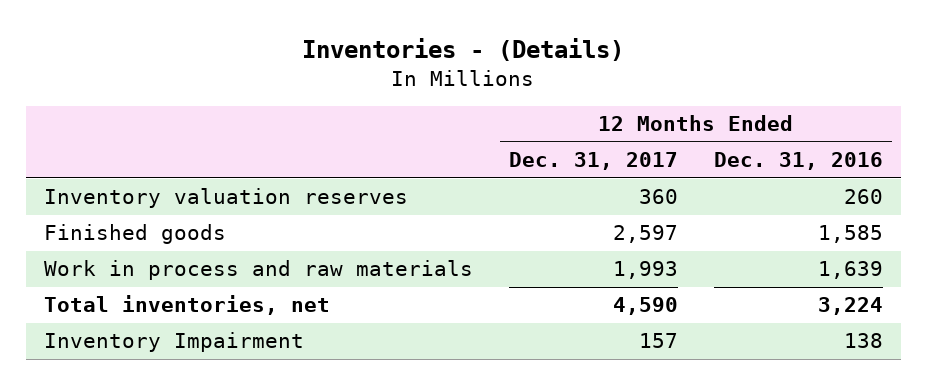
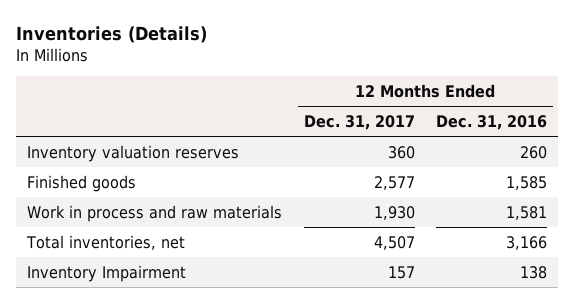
[302,37,625,61] Inventories - (Details) -> [16,25,208,43] Inventories (Details)
[612,225,678,244] 2,597 -> [373,175,415,190] 2,577
[612,261,678,280] 1,993 -> [373,205,415,220] 1,930
[817,261,883,280] 1,639 -> [506,205,548,220] 1,581
[612,297,678,316] 4,590 -> [373,235,415,250] 4,507
[817,297,883,316] 3,224 -> [506,235,548,250] 3,166

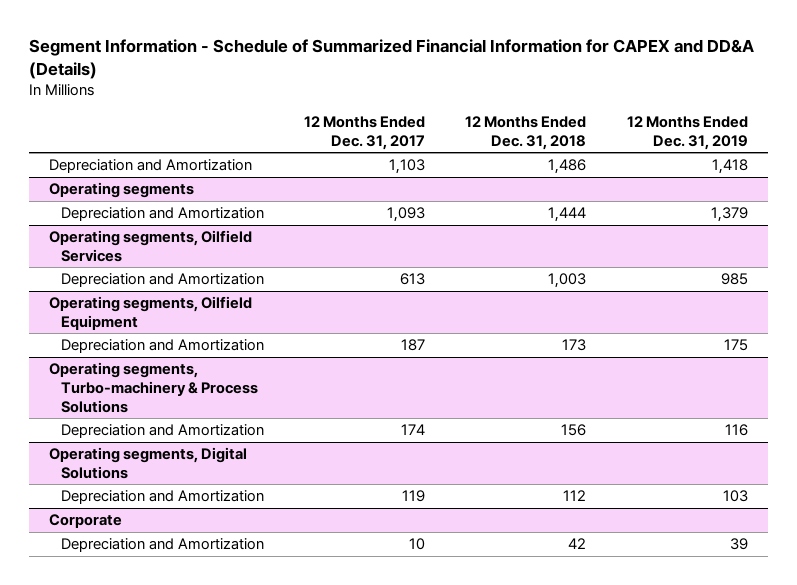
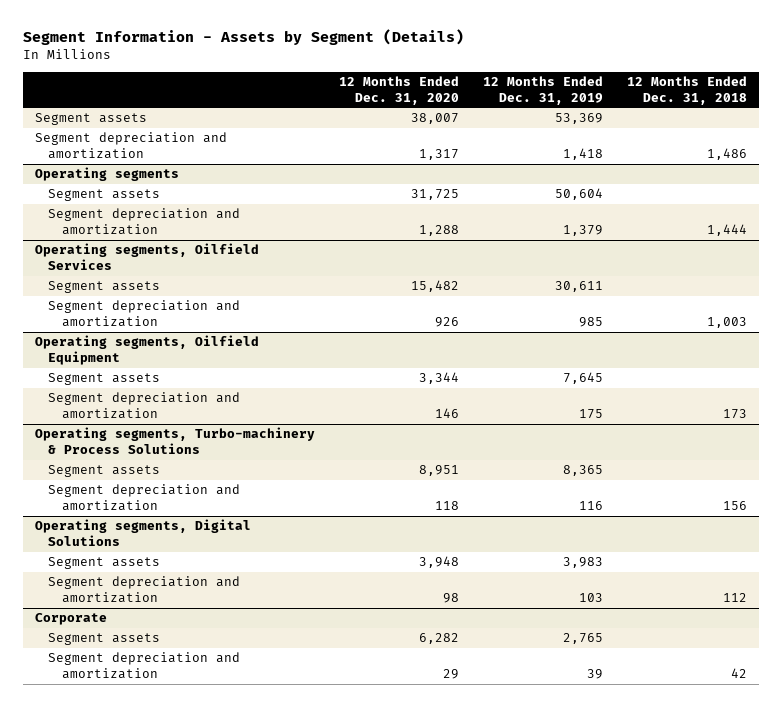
[28,38,754,80] Segment Information - Schedule of Summarized Financial Information for CAPEX and DD&A (Details) -> [22,29,464,46] Segment Information - Assets by Segment (Details)
[303,116,425,150] 12 Months Ended Dec. 31, 2017 -> none
none -> [338,75,459,105] 12 Months Ended Dec. 31, 2020
none -> [34,113,147,126] Segment assets
[49,159,253,174] Depreciation and Amortization -> [34,132,227,160] Segment depreciation and amortization
none -> [48,189,161,202] Segment assets
[60,207,264,222] Depreciation and Amortization -> [48,208,241,236] Segment depreciation and amortization
none -> [48,281,161,294] Segment assets
[60,273,264,288] Depreciation and Amortization -> [48,300,241,328] Segment depreciation and amortization
none -> [48,373,161,386] Segment assets
[60,339,264,354] Depreciation and Amortization -> [48,392,241,420] Segment depreciation and amortization
none -> [48,465,161,478] Segment assets
[60,424,264,439] Depreciation and Amortization -> [48,484,241,512] Segment depreciation and amortization
none -> [48,557,161,570] Segment assets
[60,490,264,505] Depreciation and Amortization -> [48,576,241,604] Segment depreciation and amortization
none -> [48,633,161,646] Segment assets
[60,538,264,553] Depreciation and Amortization -> [48,652,241,680] Segment depreciation and amortization

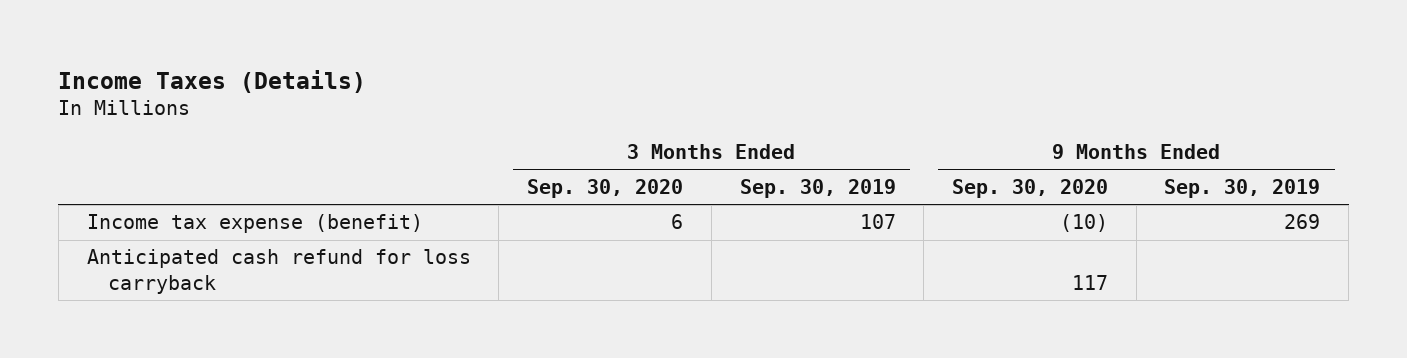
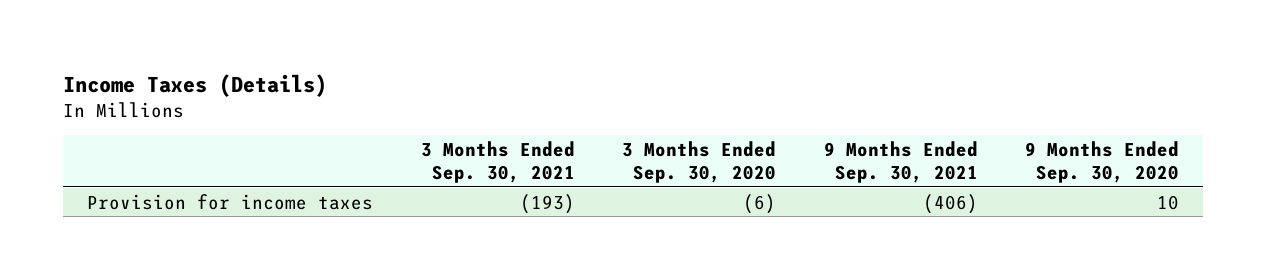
[739,179,896,199] Sep. 30, 2019 -> none
[1164,179,1321,199] Sep. 30, 2019 -> none
none -> [420,141,575,184] 3 Months Ended Sep. 30, 2021
none -> [823,141,978,184] 9 Months Ended Sep. 30, 2021
[86,249,471,294] Anticipated cash refund for loss carryback -> none
[86,214,423,234] Income tax expense (benefit) -> [86,193,373,210] Provision for income taxes
[671,214,684,230] 6 -> [743,193,777,214] (6)
[1059,214,1108,233] (10) -> [1157,194,1180,210] 10

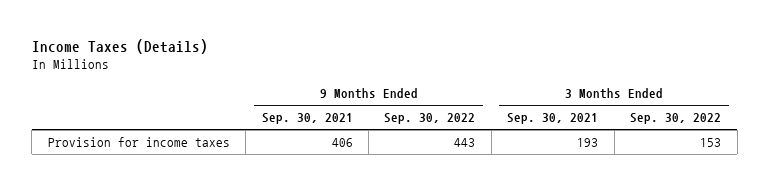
[622,141,777,184] 3 Months Ended Sep. 30, 2020 -> none
[1025,141,1180,184] 9 Months Ended Sep. 30, 2020 -> none
none -> [384,113,476,125] Sep. 30, 2022
none -> [630,113,722,125] Sep. 30, 2022
[519,193,575,214] (193) -> [577,138,599,148] 193
[922,193,978,214] (406) -> [331,138,353,148] 406

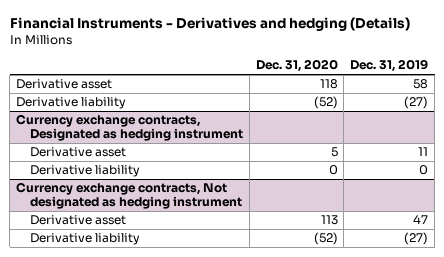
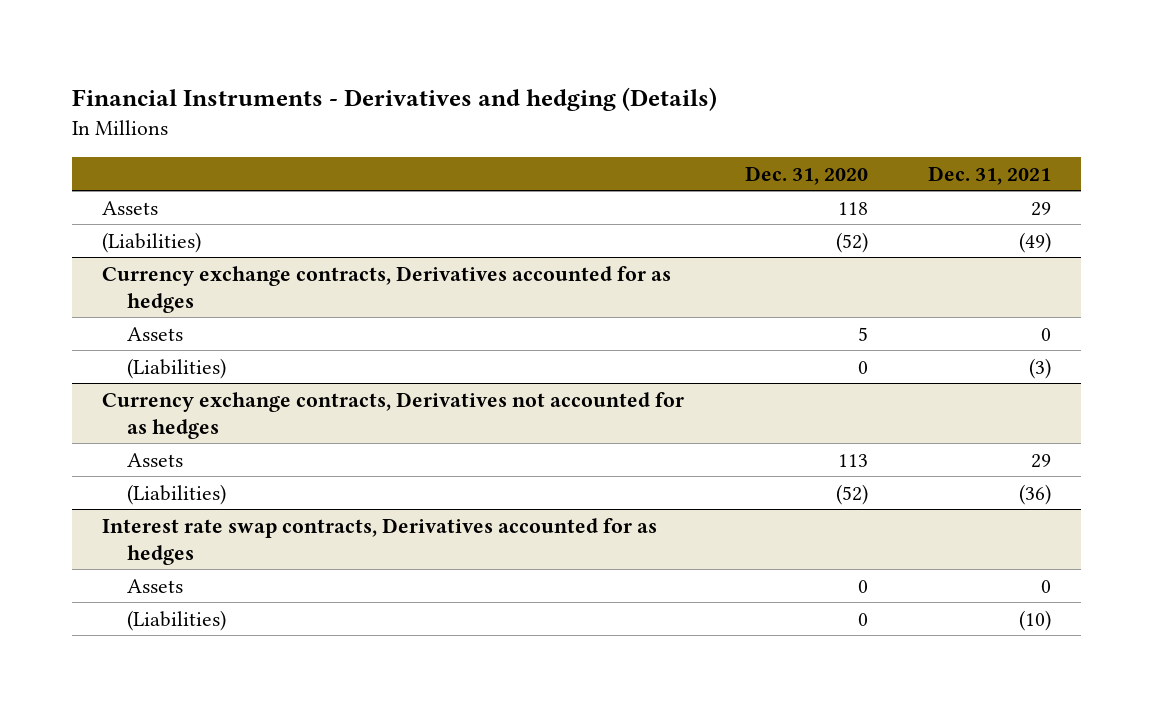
[350,59,429,73] Dec. 31, 2019 -> none
none -> [927,165,1051,185] Dec. 31, 2021
[16,114,244,142] Currency exchange contracts, Designated as hedging instrument -> none
[16,182,243,210] Currency exchange contracts, Not designated as hedging instrument -> none
[16,79,113,90] Derivative asset -> [102,200,159,215] Assets
[16,97,127,110] Derivative liability -> [102,231,202,253] (Liabilities)
none -> [102,265,672,313] Currency exchange contracts, Derivatives accounted for as hedges
[30,147,127,158] Derivative asset -> [127,326,184,341] Assets
[30,165,141,178] Derivative liability -> [127,357,227,379] (Liabilities)
none -> [102,391,685,439] Currency exchange contracts, Derivatives not accounted for as hedges
[30,215,127,226] Derivative asset -> [127,452,184,467] Assets
[30,233,141,246] Derivative liability -> [127,483,227,505] (Liabilities)
none -> [102,517,658,565] Interest rate swap contracts, Derivatives accounted for as hedges
none -> [127,578,184,593] Assets
none -> [127,609,227,631] (Liabilities)

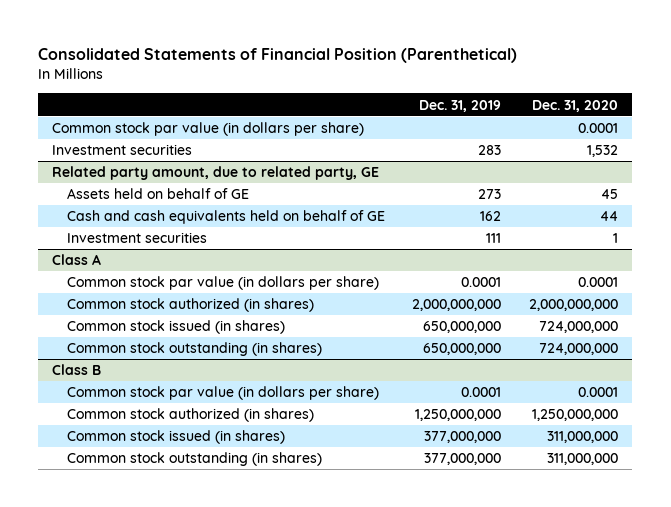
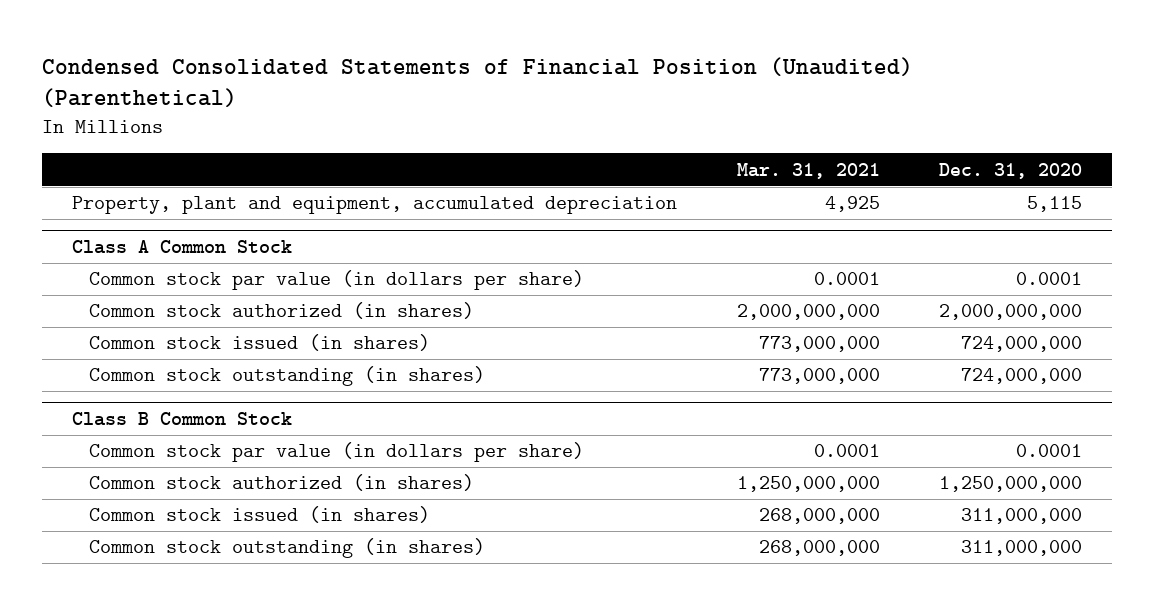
[38,48,518,64] Consolidated Statements of Financial Position (Parenthetical) -> [42,56,914,108] Condensed Consolidated Statements of Financial Position (Unaudited) (Parenthetical)
[419,99,502,112] Dec. 31, 2019 -> none
none -> [736,162,880,179] Mar. 31, 2021
[52,122,365,137] Common stock par value (in dollars per share) -> none
[52,144,193,156] Investment securities -> none
[52,166,380,181] Related party amount, due to related party, GE -> none
[66,188,249,200] Assets held on behalf of GE -> none
[66,210,385,225] Cash and cash equivalents held on behalf of GE -> none
[66,232,207,244] Investment securities -> none
none -> [72,196,678,215] Property, plant and equipment, accumulated depreciation
[52,254,102,266] Class A -> [72,240,293,255] Class A Common Stock
[52,364,102,376] Class B -> [72,412,293,427] Class B Common Stock

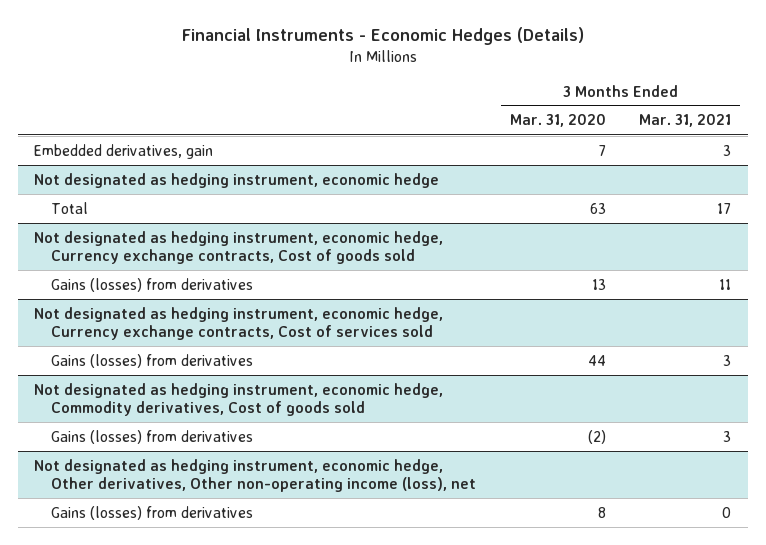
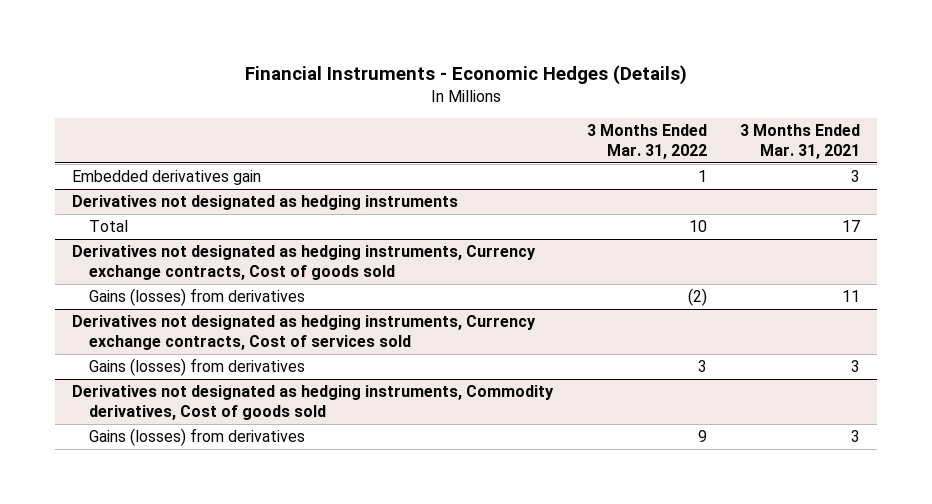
[509,114,606,128] Mar. 31, 2020 -> none
none -> [586,124,707,159] 3 Months Ended Mar. 31, 2022
[34,143,214,159] Embedded derivatives, gain -> [72,170,262,186] Embedded derivatives gain
[34,172,440,188] Not designated as hedging instrument, economic hedge -> [72,195,459,211] Derivatives not designated as hedging instruments
[34,230,444,264] Not designated as hedging instrument, economic hedge, Currency exchange contracts, Cost of goods sold -> [72,245,537,280] Derivatives not designated as hedging instruments, Currency exchange contracts, Cost of goods sold
[34,306,444,340] Not designated as hedging instrument, economic hedge, Currency exchange contracts, Cost of services sold -> [72,315,537,350] Derivatives not designated as hedging instruments, Currency exchange contracts, Cost of services sold
[34,382,444,416] Not designated as hedging instrument, economic hedge, Commodity derivatives, Cost of goods sold -> [72,385,555,420] Derivatives not designated as hedging instruments, Commodity derivatives, Cost of goods sold
[34,458,477,492] Not designated as hedging instrument, economic hedge, Other derivatives, Other non-operating income (loss), net -> none
[51,505,254,520] Gains (losses) from derivatives -> none

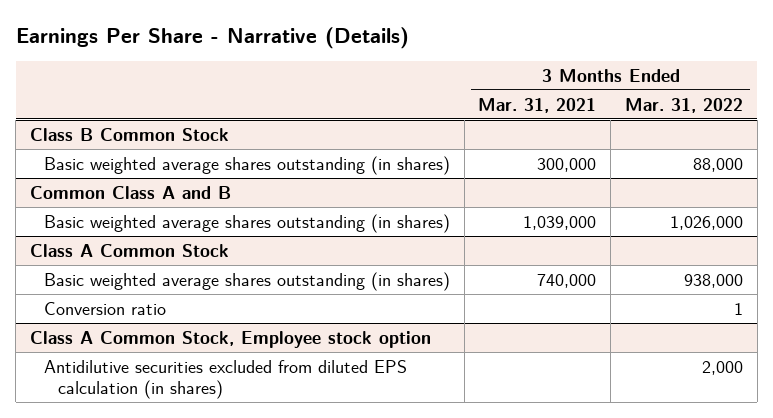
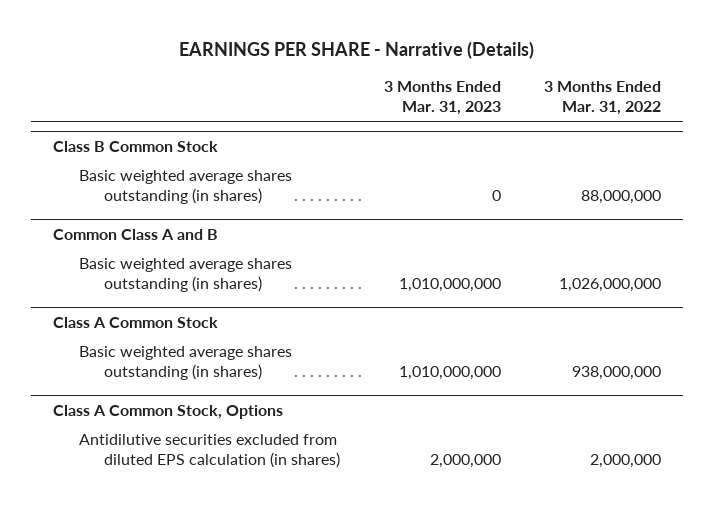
[15,27,409,50] Earnings Per Share - Narrative (Details) -> [179,41,535,60] EARNINGS PER SHARE - Narrative (Details)
[478,97,597,113] Mar. 31, 2021 -> none
none -> [383,81,501,116] 3 Months Ended Mar. 31, 2023
[693,157,744,172] 88,000 -> [581,190,662,205] 88,000,000
[670,215,744,230] 1,026,000 -> [559,278,662,293] 1,026,000,000
[43,301,166,315] Conversion ratio -> none
[684,273,744,288] 938,000 -> [572,366,662,381] 938,000,000
[30,330,432,348] Class A Common Stock, Employee stock option -> [53,405,284,420] Class A Common Stock, Options
[702,360,744,375] 2,000 -> [590,454,662,469] 2,000,000

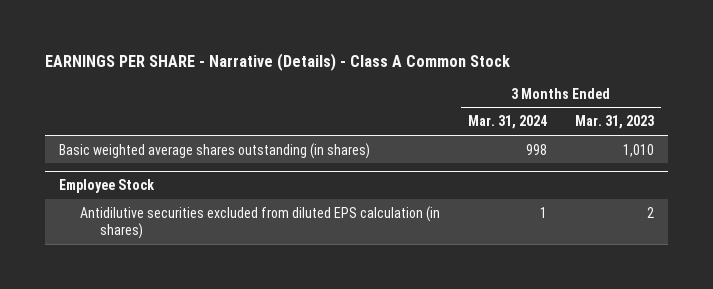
[179,41,535,60] EARNINGS PER SHARE - Narrative (Details) -> [45,52,511,71] EARNINGS PER SHARE - Narrative (Details) - Class A Common Stock
[544,81,662,116] 3 Months Ended Mar. 31, 2022 -> none
none -> [467,115,547,130] Mar. 31, 2024
[53,141,219,153] Class B Common Stock -> none
[53,229,219,241] Common Class A and B -> none
[78,258,292,293] Basic weighted average shares outstanding (in shares) -> none
[78,346,292,381] Basic weighted average shares outstanding (in shares) -> none
[53,405,284,420] Class A Common Stock, Options -> none
[491,190,501,202] 0 -> [622,143,654,157] 1,010
[53,317,219,329] Class A Common Stock -> [59,179,156,194] Employee Stock
[429,454,501,469] 2,000,000 -> [646,206,654,218] 2

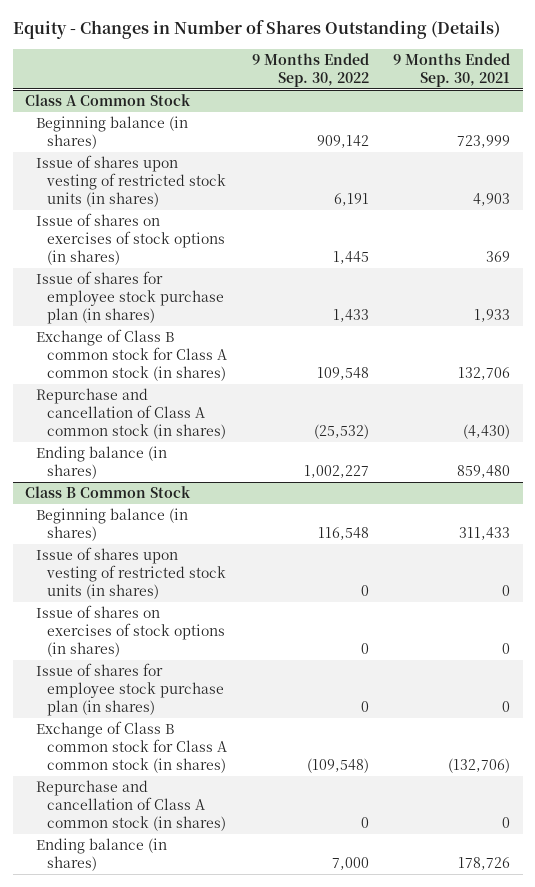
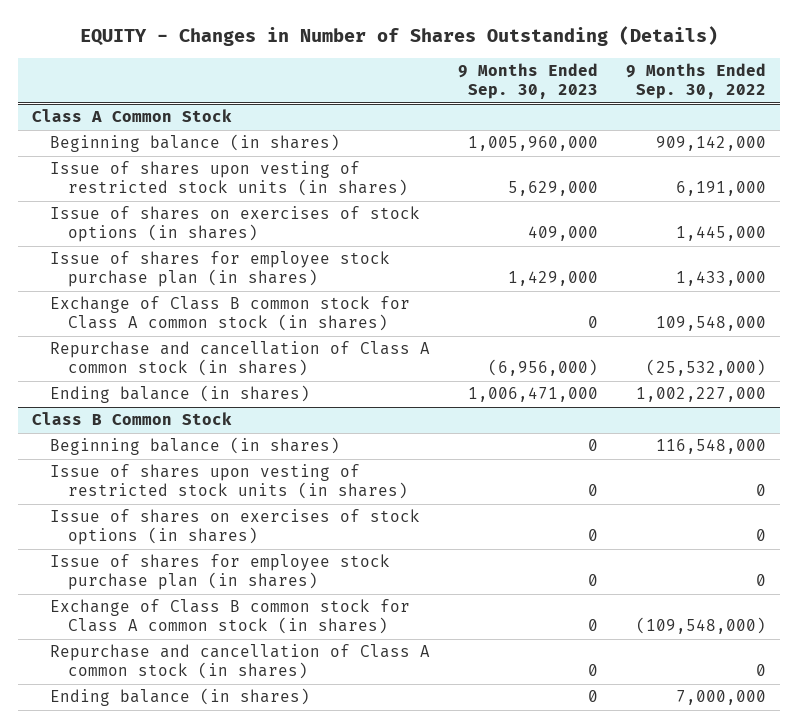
[12,20,500,40] Equity - Changes in Number of Shares Outstanding (Details) -> [80,26,719,47] EQUITY - Changes in Number of Shares Outstanding (Details)
[393,52,511,87] 9 Months Ended Sep. 30, 2021 -> none
none -> [458,63,599,100] 9 Months Ended Sep. 30, 2023
[316,135,369,149] 909,142 -> [656,136,767,152] 909,142,000
[333,193,369,207] 6,191 -> [676,181,767,197] 6,191,000
[332,251,369,265] 1,445 -> [676,226,767,242] 1,445,000
[332,309,369,323] 1,433 -> [676,271,767,287] 1,433,000
[316,367,369,381] 109,548 -> [656,316,767,332] 109,548,000
[313,424,369,440] (25,532) -> [646,359,767,377] (25,532,000)
[303,465,369,479] 1,002,227 -> [636,387,767,403] 1,002,227,000
[317,527,369,541] 116,548 -> [656,439,767,455] 116,548,000
[306,758,369,774] (109,548) -> [636,617,767,635] (109,548,000)
[331,857,369,871] 7,000 -> [676,690,767,706] 7,000,000

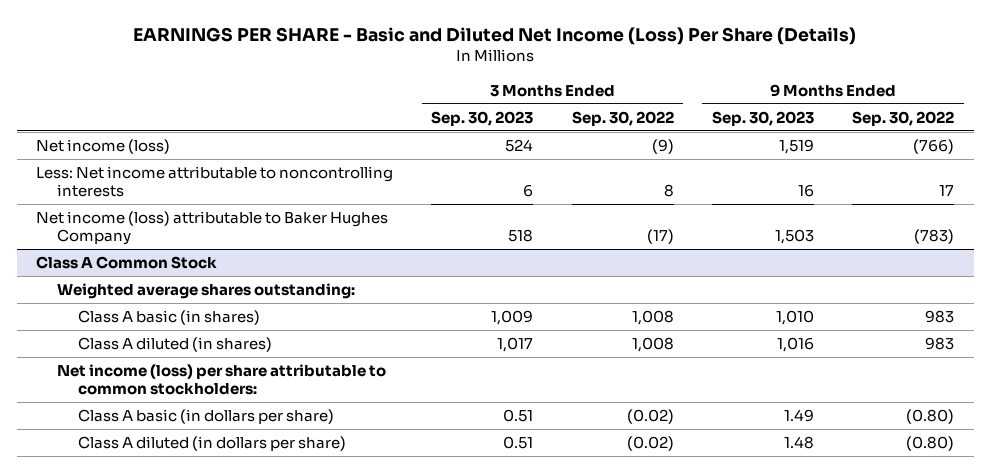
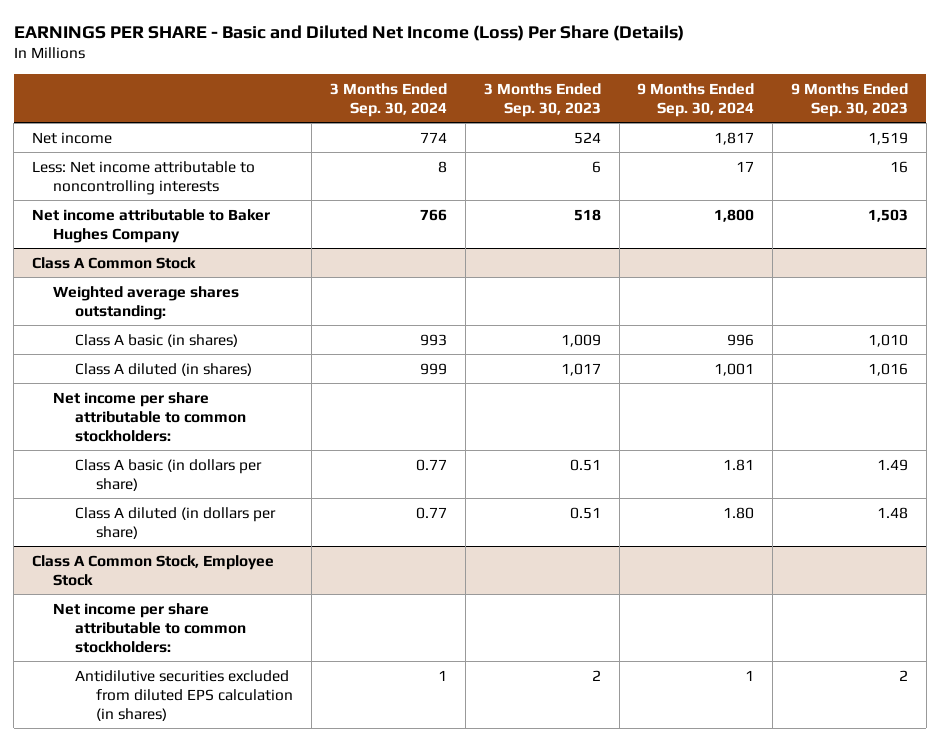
[571,110,674,126] Sep. 30, 2022 -> none
[852,110,955,126] Sep. 30, 2022 -> none
none -> [330,82,448,117] 3 Months Ended Sep. 30, 2024
none -> [637,82,755,117] 9 Months Ended Sep. 30, 2024
[36,139,171,155] Net income (loss) -> [31,131,112,144] Net income
[36,211,389,245] Net income (loss) attributable to Baker Hughes Company -> [31,208,270,243] Net income attributable to Baker Hughes Company
[57,364,387,395] Net income (loss) per share attributable to common stockholders: -> [53,391,246,442] Net income per share attributable to common stockholders:
none -> [31,554,274,586] Class A Common Stock, Employee Stock
none -> [53,602,246,653] Net income per share attributable to common stockholders:
none -> [74,669,294,721] Antidilutive securities excluded from diluted EPS calculation (in shares)

